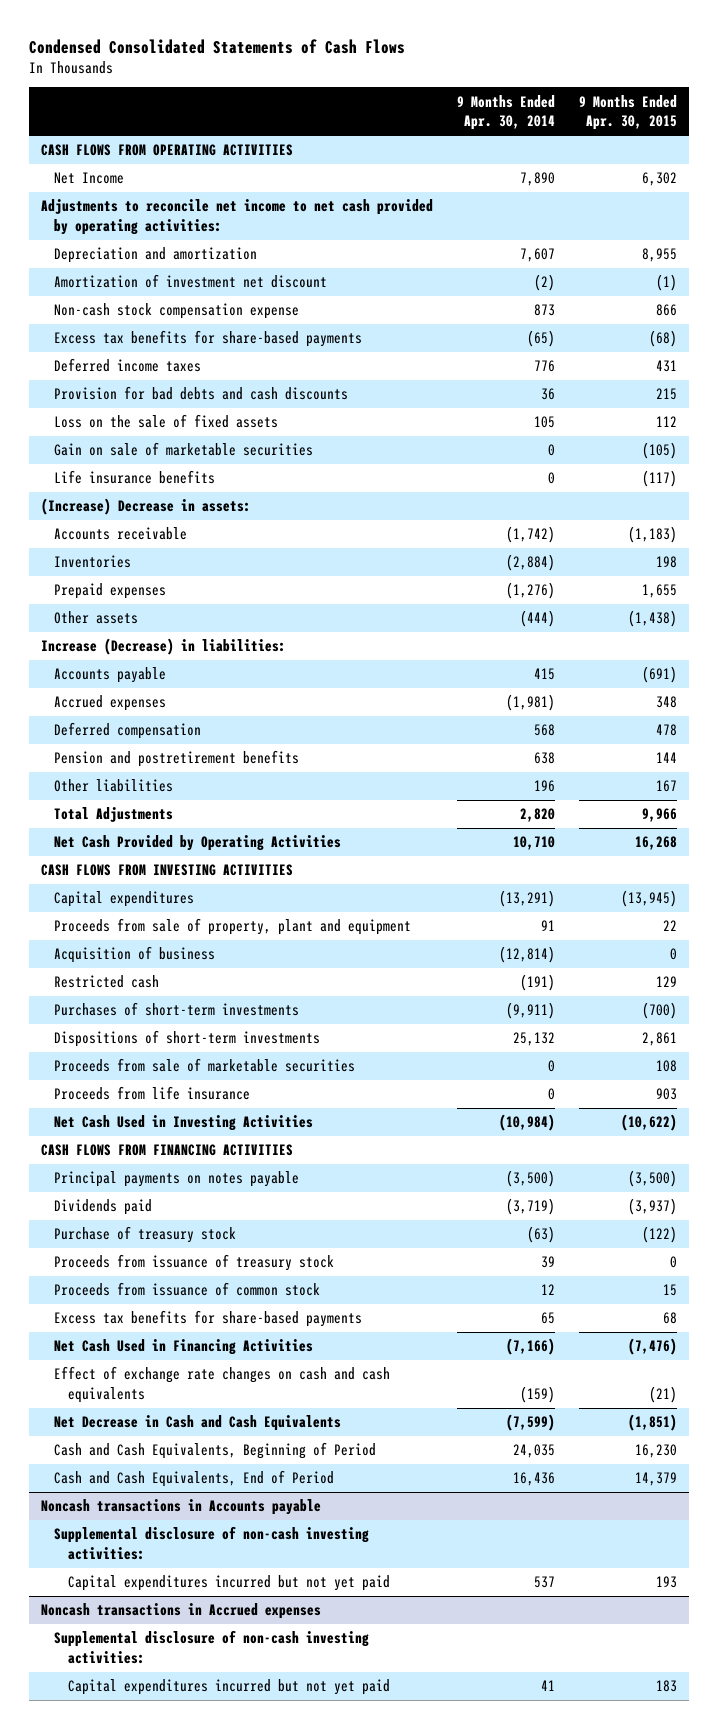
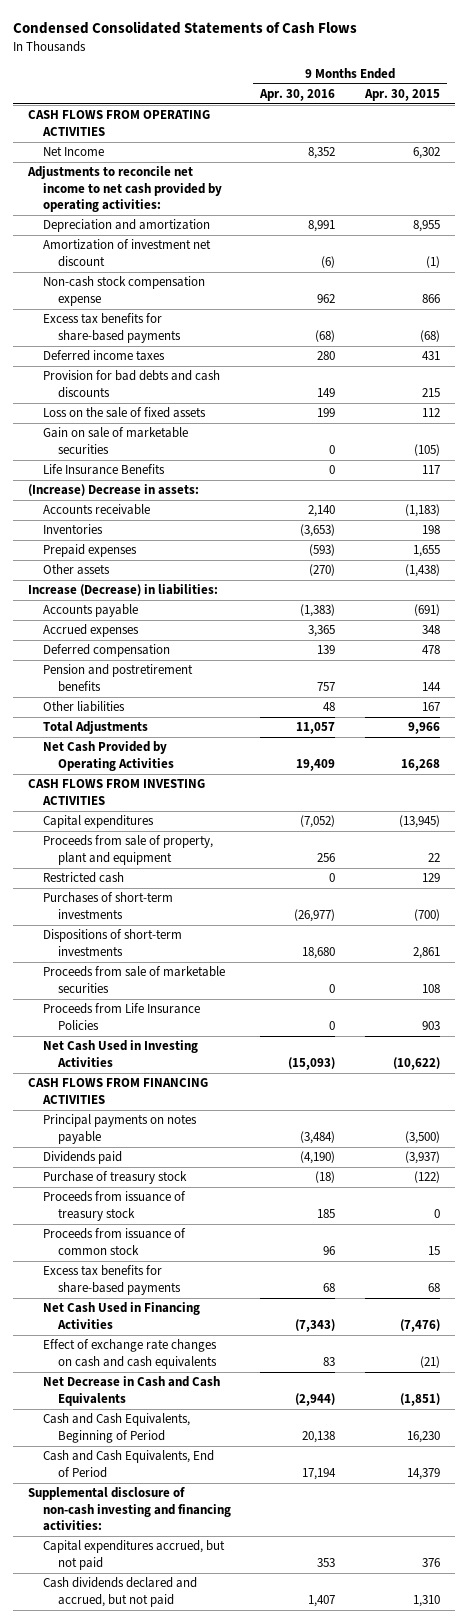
[457,94,556,131] 9 Months Ended Apr. 30, 2014 -> none
none -> [259,88,336,101] Apr. 30, 2016
[54,470,216,485] Life insurance benefits -> [42,464,165,476] Life Insurance Benefits
[642,470,678,488] (117) -> [421,465,440,475] 117
[54,946,216,964] Acquisition of business -> none
[54,1086,251,1101] Proceeds from life insurance -> [42,1003,200,1030] Proceeds from Life Insurance Policies
[41,1499,322,1516] Noncash transactions in Accounts payable -> none
[41,1603,322,1620] Noncash transactions in Accrued expenses -> none
[54,1630,370,1664] Supplemental disclosure of non-cash investing activities: -> none
[67,1679,390,1696] Capital expenditures incurred but not yet paid -> none
[54,1526,370,1560] Supplemental disclosure of non-cash investing activities: -> [27,1487,231,1532] Supplemental disclosure of non-cash investing and financing activities:
[67,1575,390,1592] Capital expenditures incurred but not yet paid -> [42,1540,225,1570] Capital expenditures accrued, but not paid
[656,1576,678,1589] 193 -> [421,1557,440,1567] 376
none -> [42,1577,197,1607] Cash dividends declared and accrued, but not paid

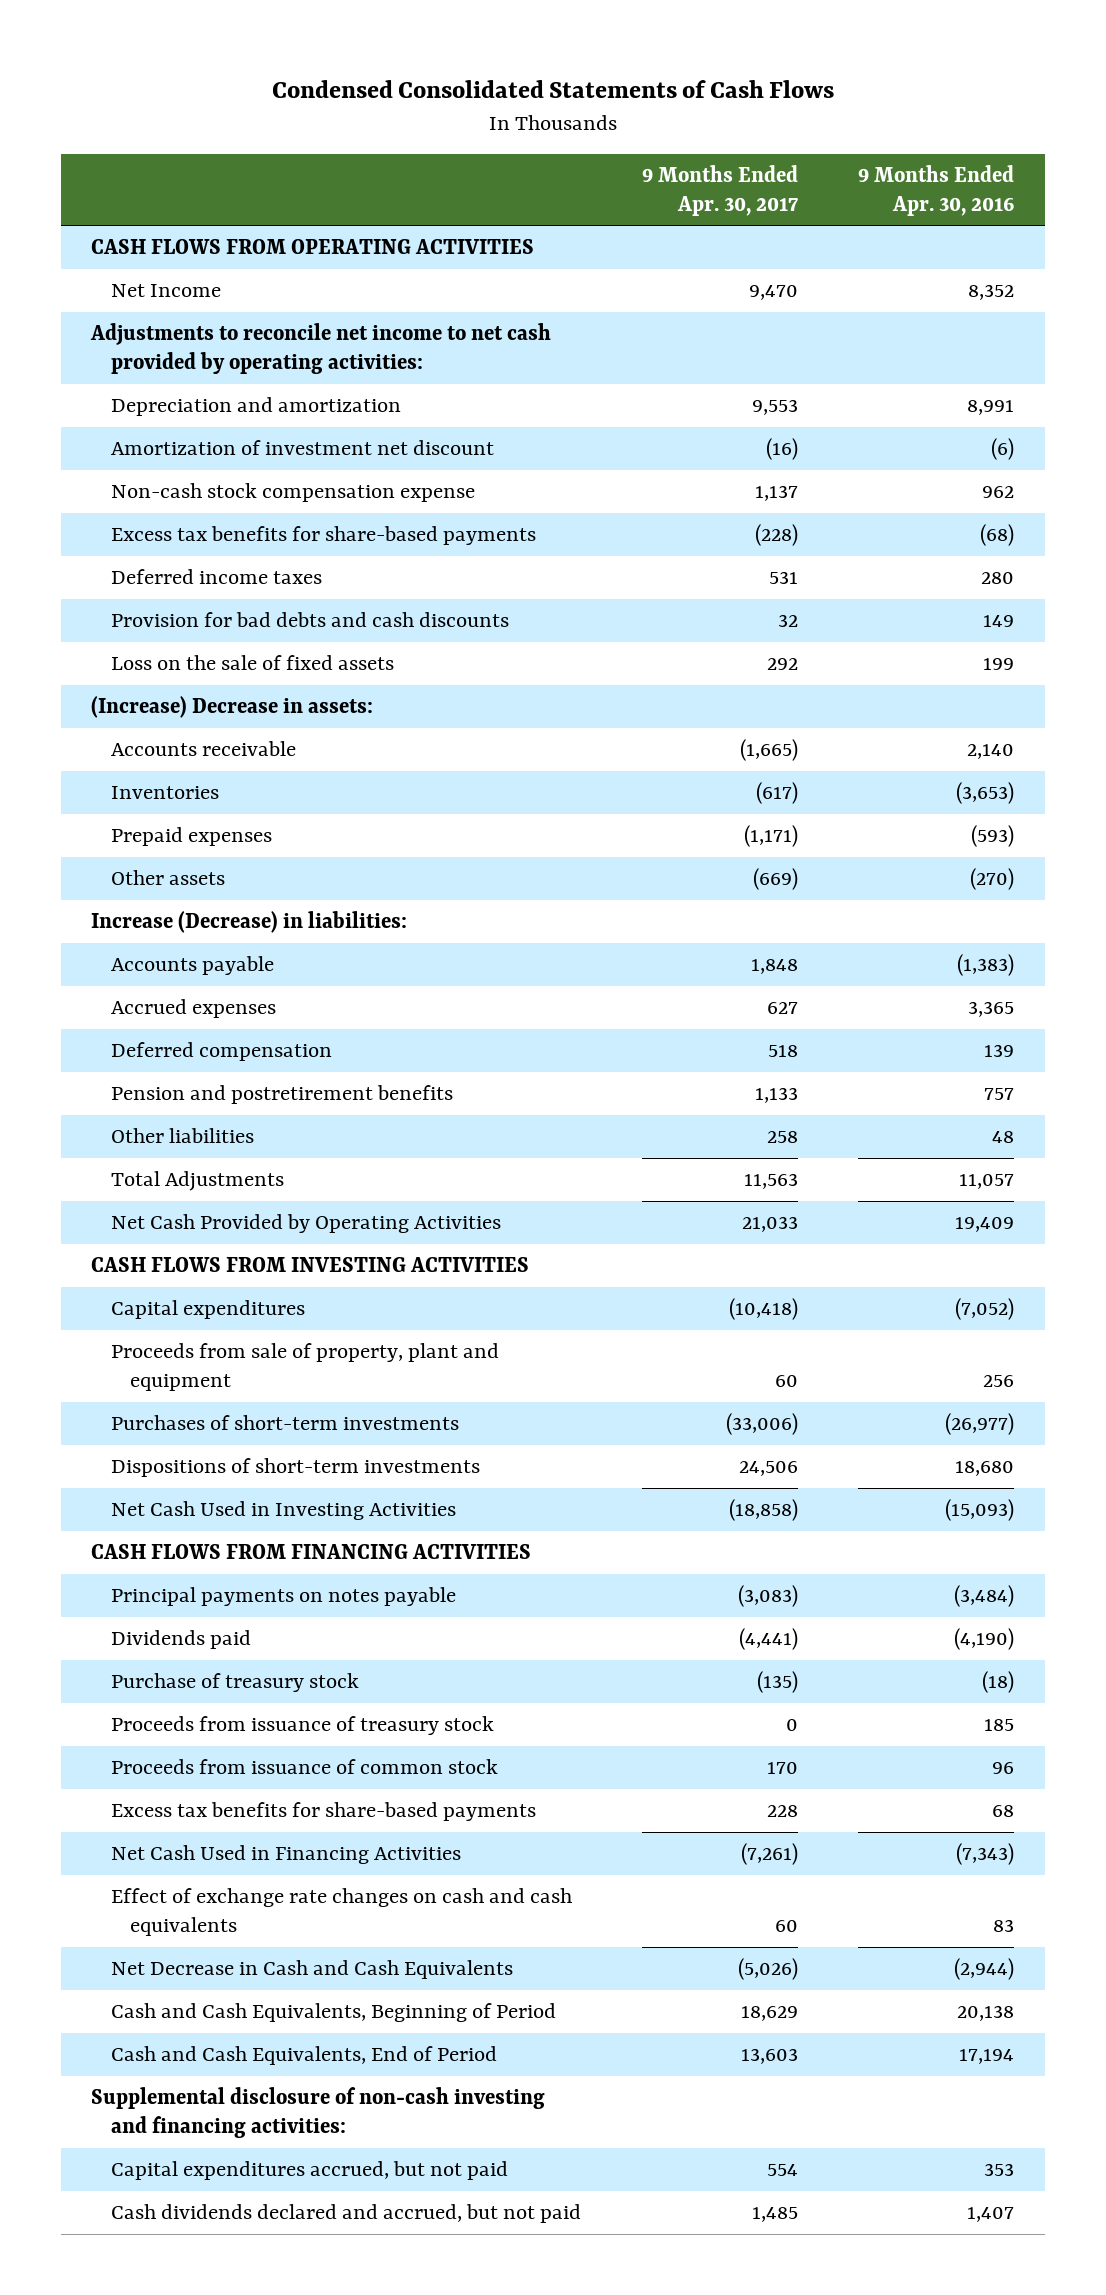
[363,88,440,101] Apr. 30, 2015 -> none
none -> [641,164,798,216] 9 Months Ended Apr. 30, 2017
[42,427,188,454] Gain on sale of marketable securities -> none
[42,464,165,476] Life Insurance Benefits -> none
[42,872,124,884] Restricted cash -> none
[42,966,225,993] Proceeds from sale of marketable securities -> none
[42,1003,200,1030] Proceeds from Life Insurance Policies -> none

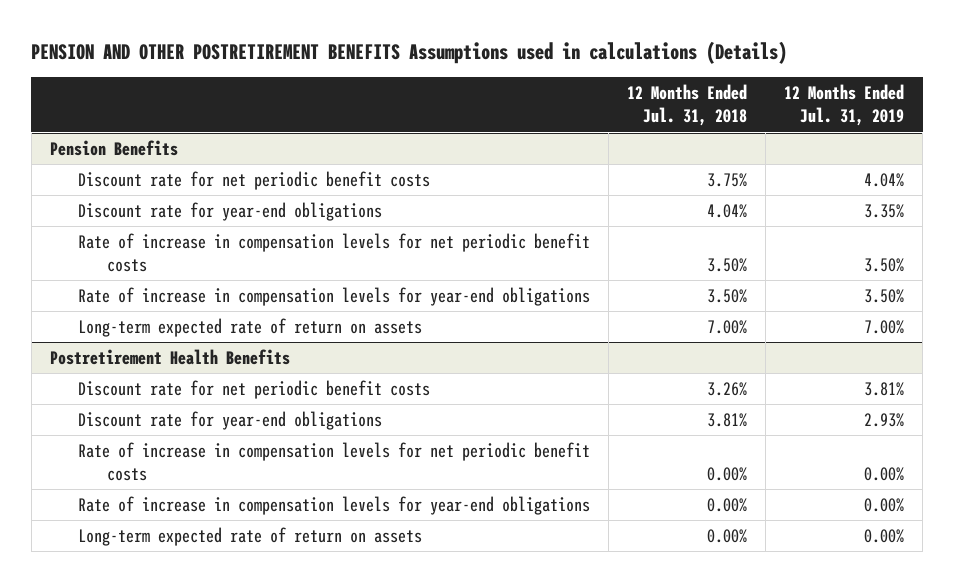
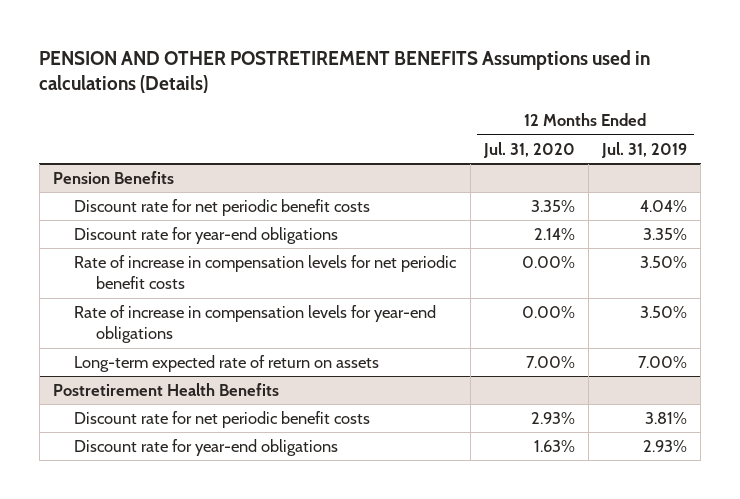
[627,84,748,127] 12 Months Ended Jul. 31, 2018 -> none
none -> [482,141,575,158] Jul. 31, 2020
[78,441,591,481] Rate of increase in compensation levels for net periodic benefit costs -> none
[78,495,591,515] Rate of increase in compensation levels for year-end obligations -> none
[78,526,423,546] Long-term expected rate of return on assets -> none

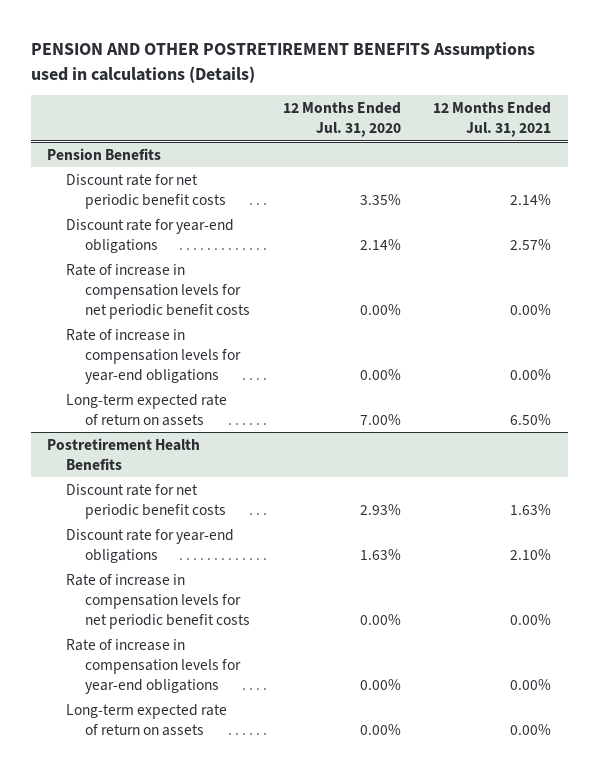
[600,141,687,158] Jul. 31, 2019 -> none
none -> [433,102,552,138] 12 Months Ended Jul. 31, 2021
none -> [66,573,251,629] Rate of increase in compensation levels for net periodic benefit costs
none -> [66,638,242,694] Rate of increase in compensation levels for year-end obligations
none -> [66,703,228,736] Long-term expected rate of return on assets

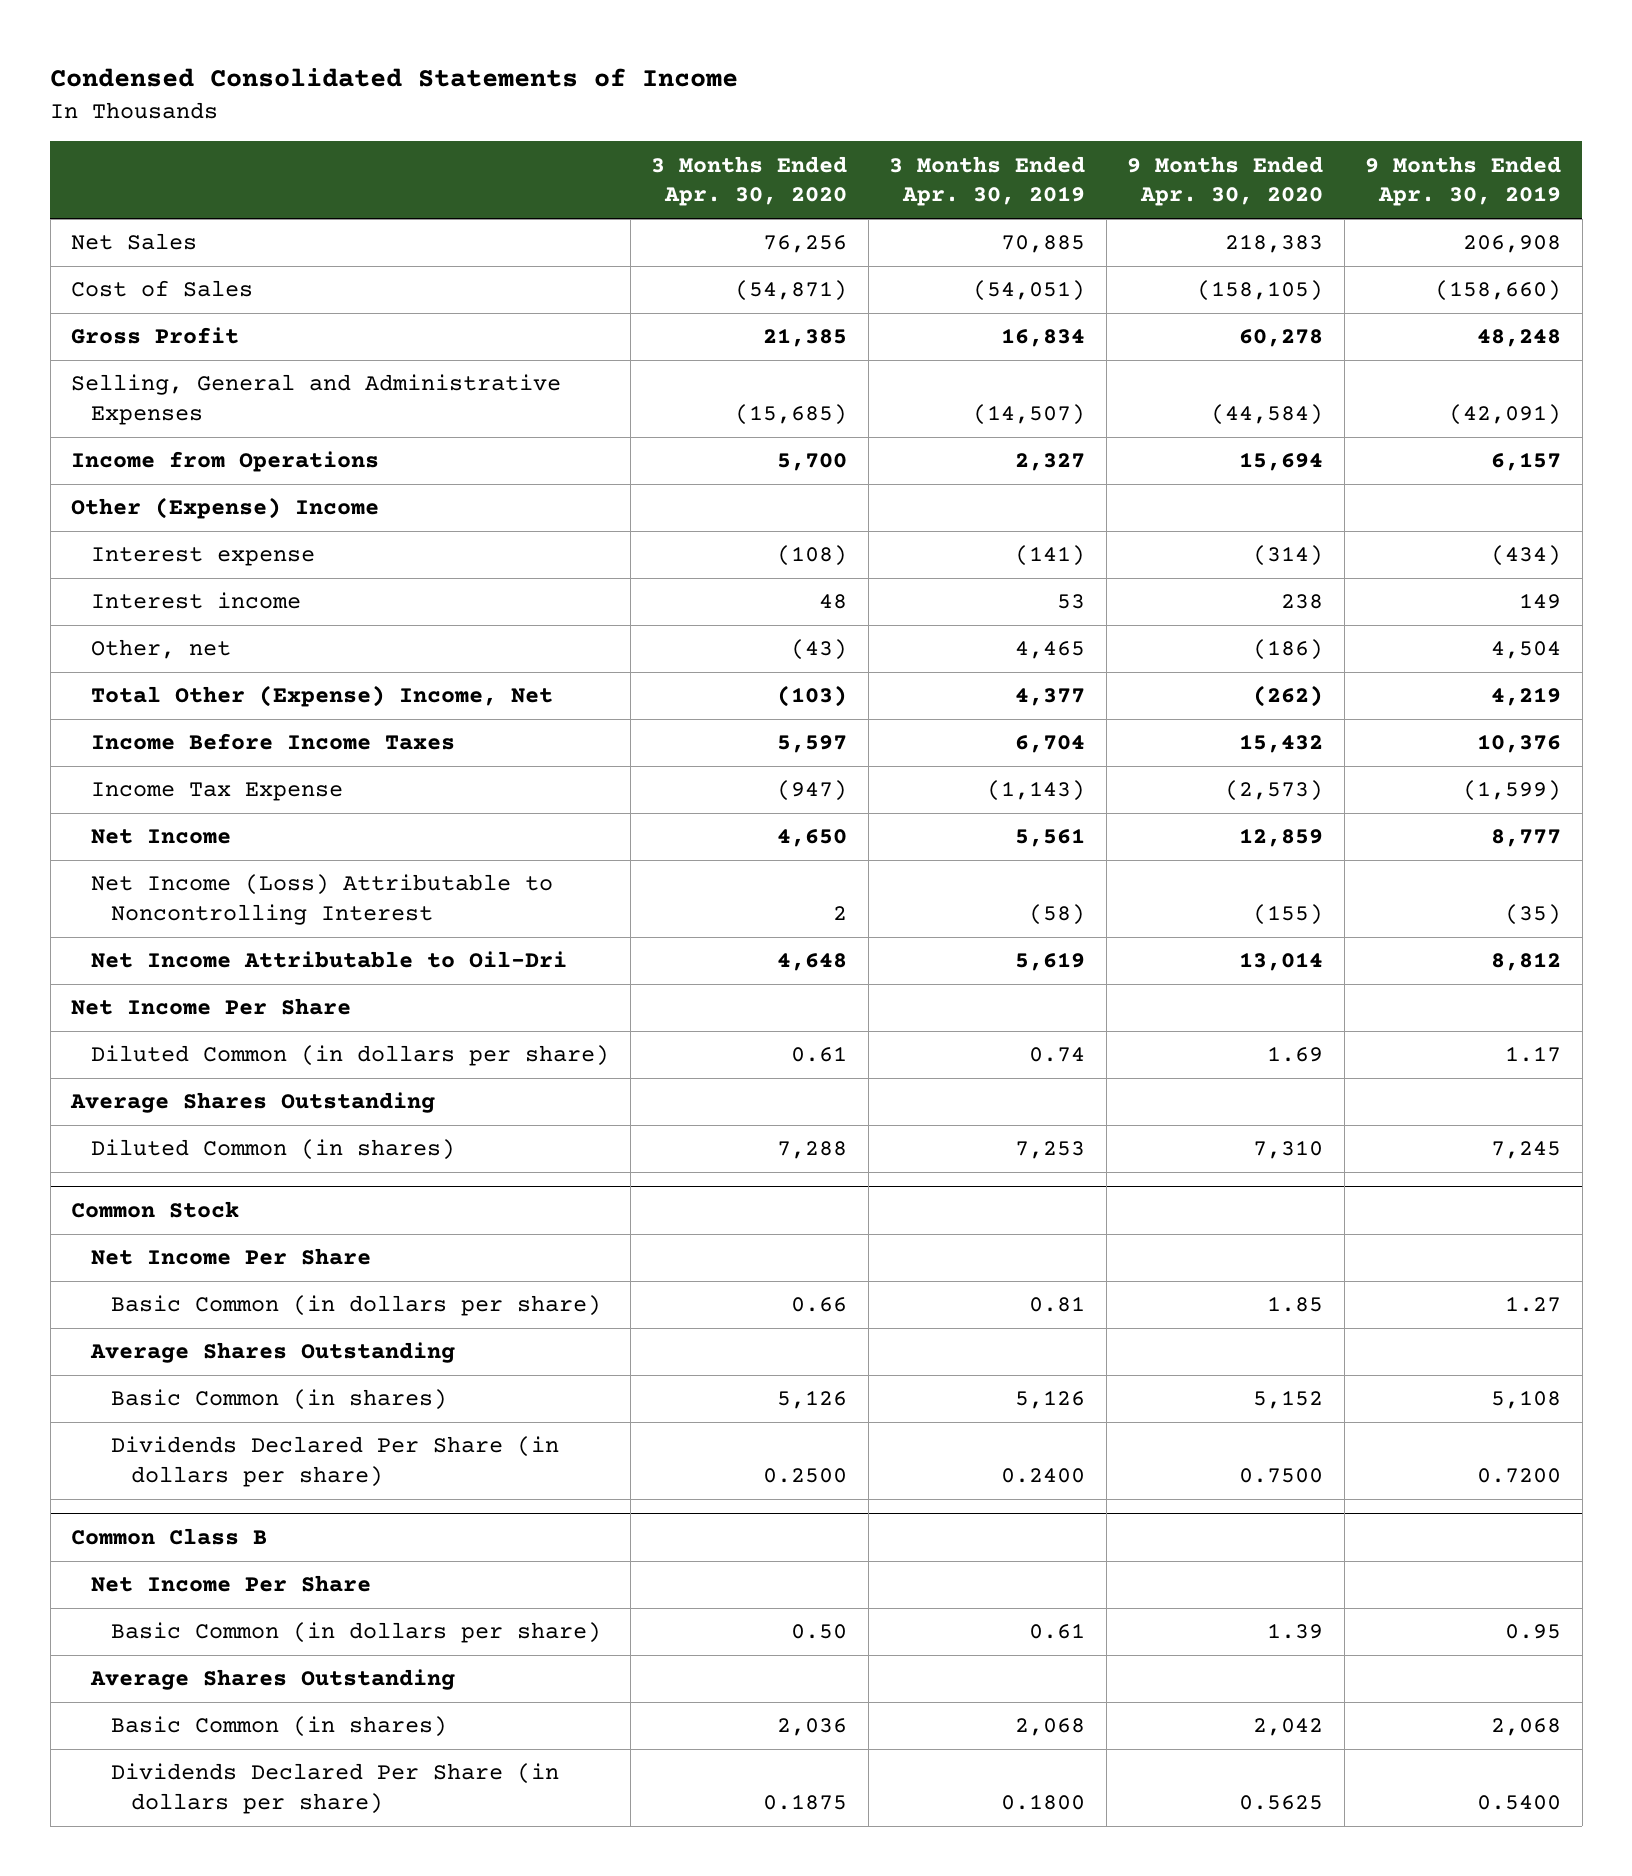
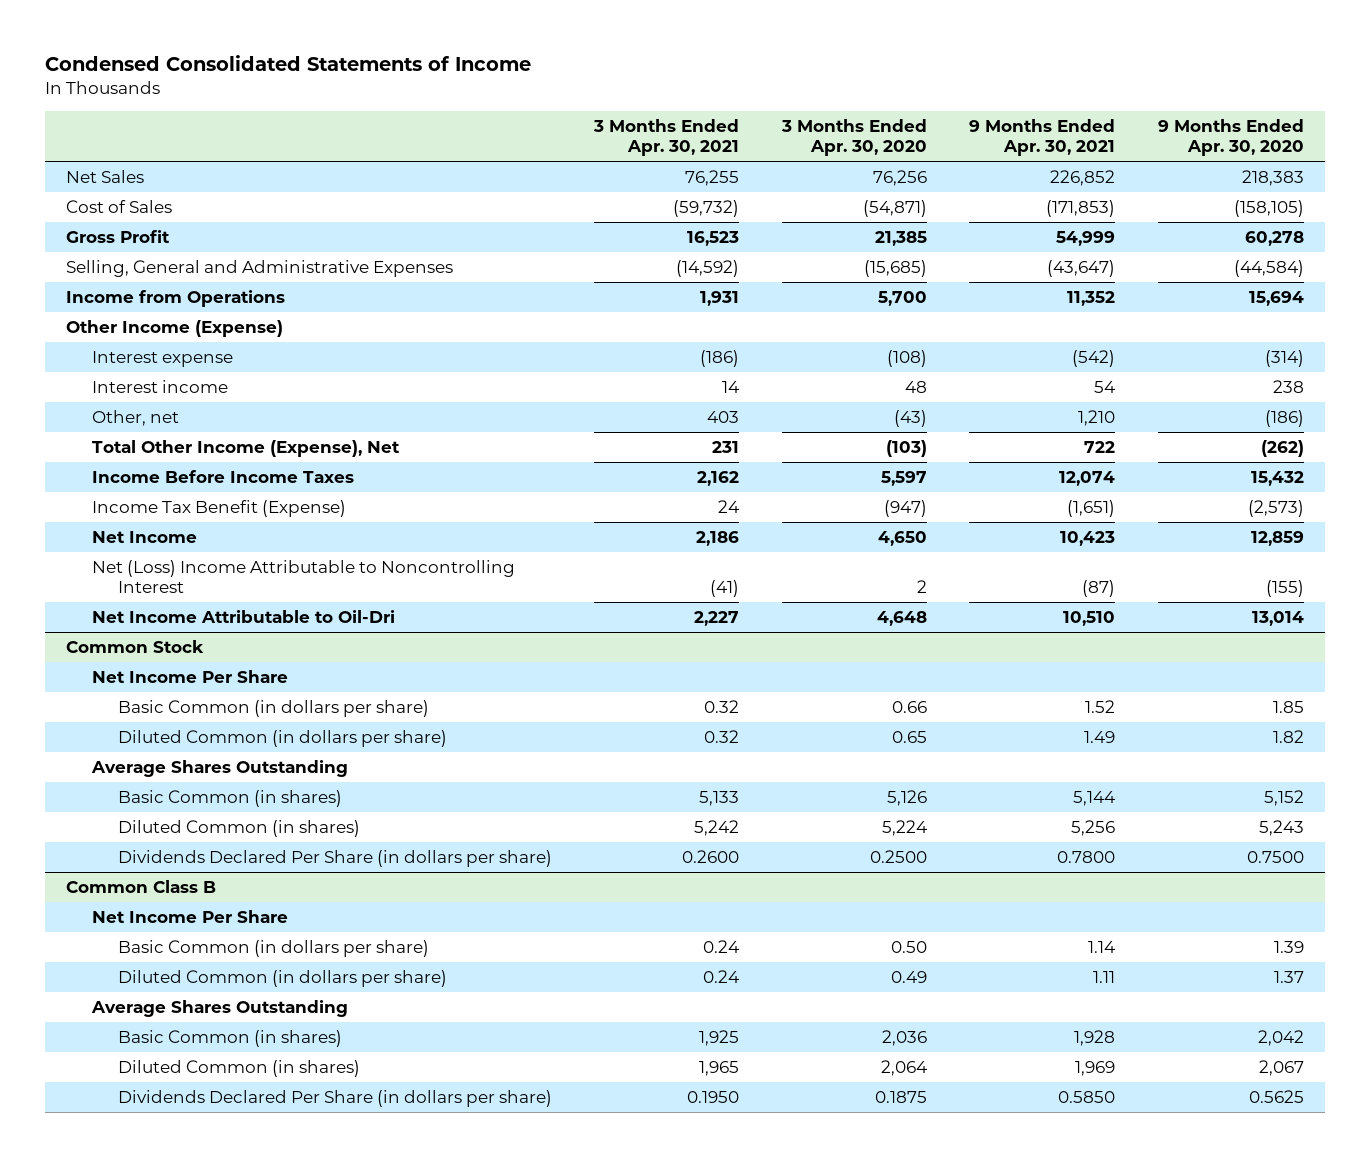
[889,155,1086,207] 3 Months Ended Apr. 30, 2019 -> none
[1365,155,1562,207] 9 Months Ended Apr. 30, 2019 -> none
none -> [593,119,740,157] 3 Months Ended Apr. 30, 2021
none -> [969,119,1116,157] 9 Months Ended Apr. 30, 2021
[71,497,380,520] Other (Expense) Income -> [65,319,283,337] Other Income (Expense)
[91,685,554,708] Total Other (Expense) Income, Net -> [91,439,400,457] Total Other Income (Expense), Net
[91,782,344,802] Income Tax Expense -> [91,499,346,517] Income Tax Benefit (Expense)
[91,874,554,926] Net Income (Loss) Attributable to Noncontrolling Interest -> [91,559,515,593] Net (Loss) Income Attributable to Noncontrolling Interest
[71,998,352,1016] Net Income Per Share -> none
[91,1045,610,1067] Diluted Common (in dollars per share) -> none
[70,1092,436,1114] Average Shares Outstanding -> none
[91,1139,456,1161] Diluted Common (in shares) -> none
none -> [117,729,447,747] Diluted Common (in dollars per share)
none -> [117,819,360,837] Diluted Common (in shares)
none -> [117,969,447,987] Diluted Common (in dollars per share)
none -> [117,1059,360,1077] Diluted Common (in shares)

